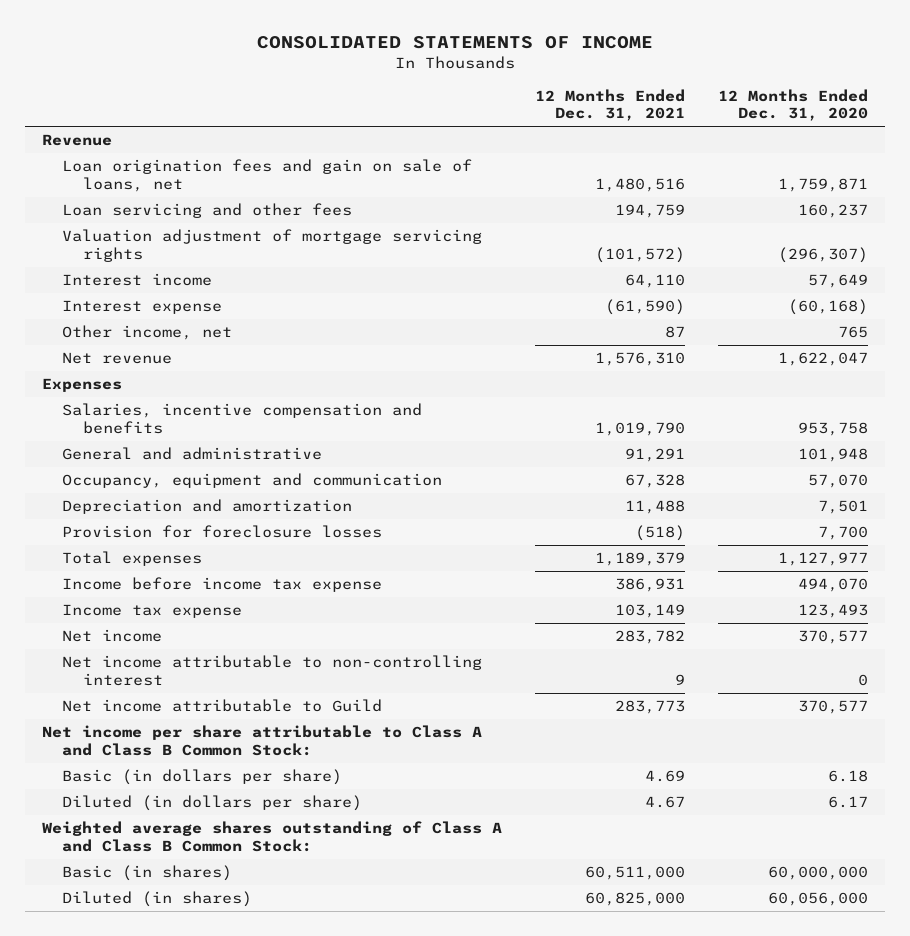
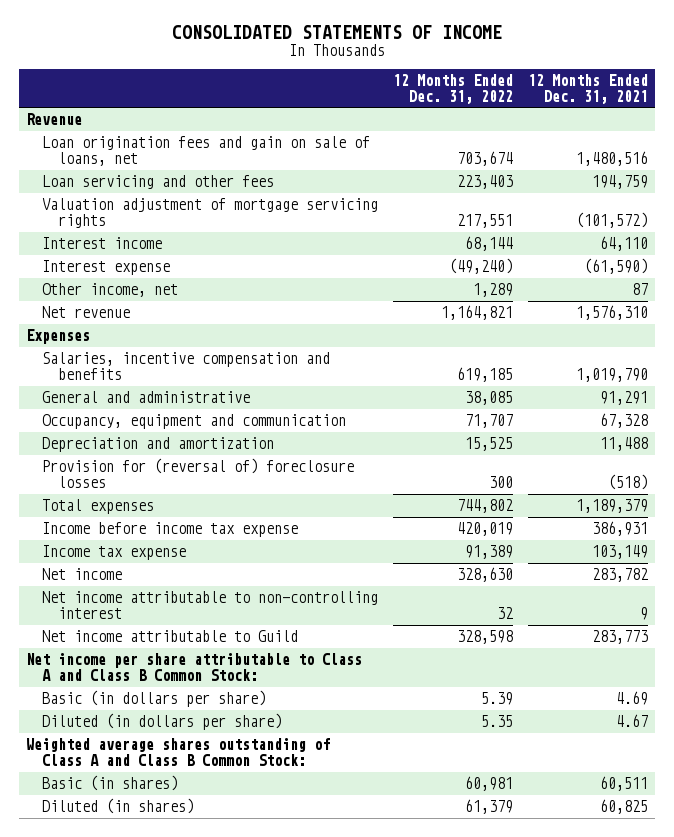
[718,88,869,122] 12 Months Ended Dec. 31, 2020 -> none
none -> [392,73,513,104] 12 Months Ended Dec. 31, 2022
[62,525,383,539] Provision for foreclosure losses -> [41,458,354,489] Provision for (reversal of) foreclosure losses
[585,866,686,881] 60,511,000 -> [599,776,648,792] 60,511
[585,892,686,907] 60,825,000 -> [599,799,648,815] 60,825

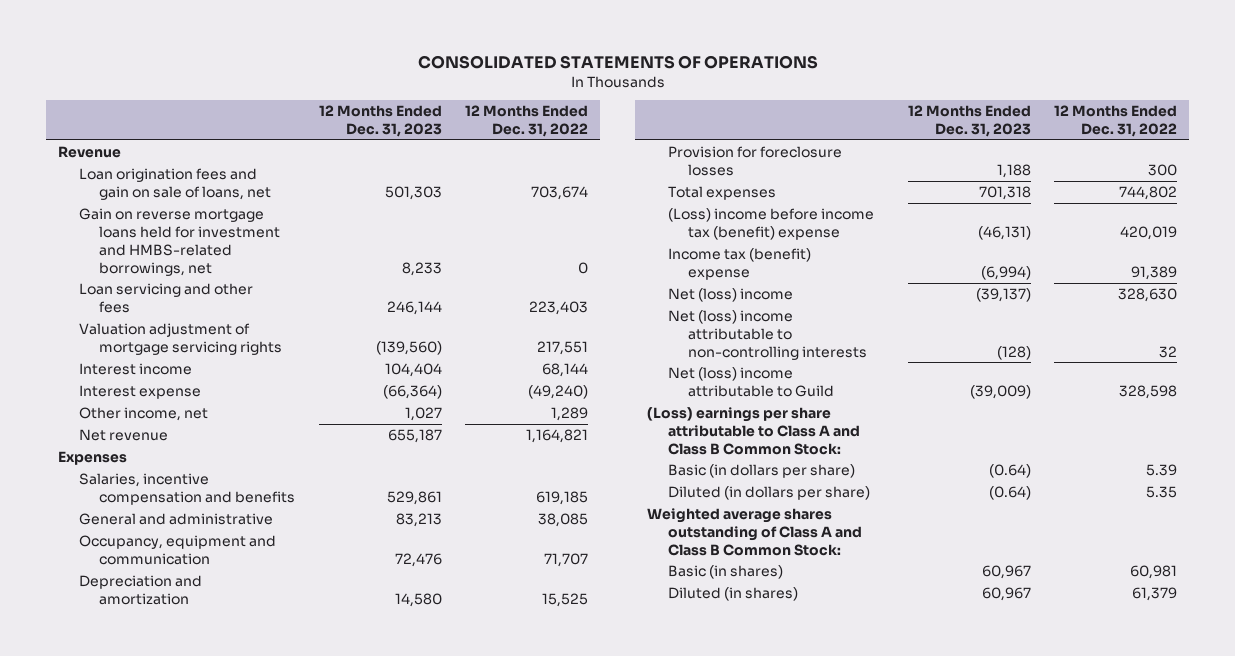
[172,24,503,39] CONSOLIDATED STATEMENTS OF INCOME -> [417,54,818,69] CONSOLIDATED STATEMENTS OF OPERATIONS
[527,73,648,104] 12 Months Ended Dec. 31, 2021 -> none
none -> [318,105,442,138] 12 Months Ended Dec. 31, 2023
none -> [78,207,281,276] Gain on reverse mortgage loans held for investment and HMBS-related borrowings, net
[41,458,354,489] Provision for (reversal of) foreclosure losses -> [667,145,842,176] Provision for foreclosure losses
[41,522,298,538] Income before income tax expense -> [667,207,874,240] (Loss) income before income tax (benefit) expense
[41,545,186,561] Income tax expense -> [667,247,811,280] Income tax (benefit) expense
[41,568,122,581] Net income -> [667,287,793,302] Net (loss) income
[41,591,378,620] Net income attributable to non-controlling interest -> [667,309,868,360] Net (loss) income attributable to non-controlling interests
[41,630,298,643] Net income attributable to Guild -> [667,366,835,397] Net (loss) income attributable to Guild
[26,653,363,682] Net income per share attributable to Class A and Class B Common Stock: -> [646,406,860,455] (Loss) earnings per share attributable to Class A and Class B Common Stock:

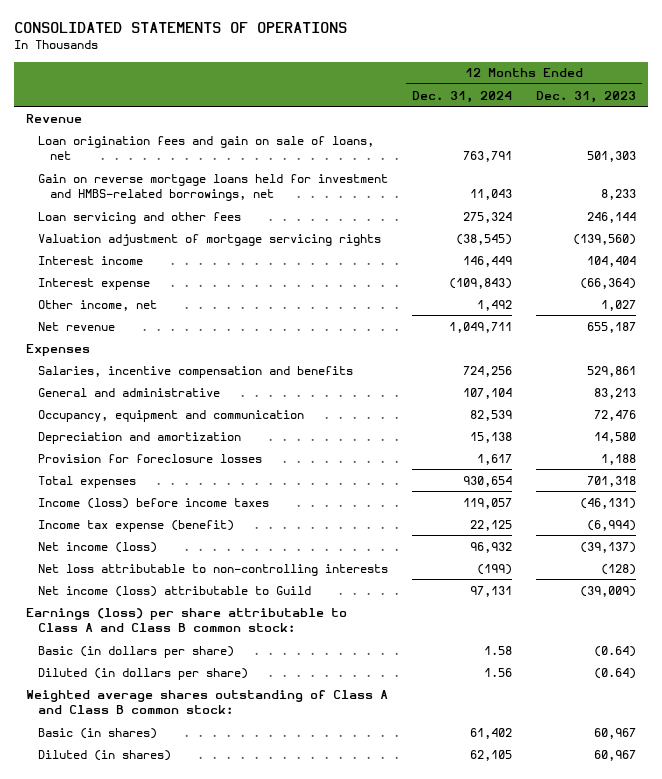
[465,105,589,138] 12 Months Ended Dec. 31, 2022 -> none
none -> [411,90,512,103] Dec. 31, 2024
[667,207,874,240] (Loss) income before income tax (benefit) expense -> [38,497,270,509] Income (loss) before income taxes
[667,247,811,280] Income tax (benefit) expense -> [38,519,235,532] Income tax expense (benefit)
[667,287,793,302] Net (loss) income -> [38,541,158,553] Net income (loss)
[667,309,868,360] Net (loss) income attributable to non-controlling interests -> [38,563,389,576] Net loss attributable to non-controlling interests
[667,366,835,397] Net (loss) income attributable to Guild -> [38,585,312,597] Net income (loss) attributable to Guild
[646,406,860,455] (Loss) earnings per share attributable to Class A and Class B Common Stock: -> [26,607,348,633] Earnings (loss) per share attributable to Class A and Class B common stock:
[646,507,862,556] Weighted average shares outstanding of Class A and Class B Common Stock: -> [26,689,389,715] Weighted average shares outstanding of Class A and Class B common stock:

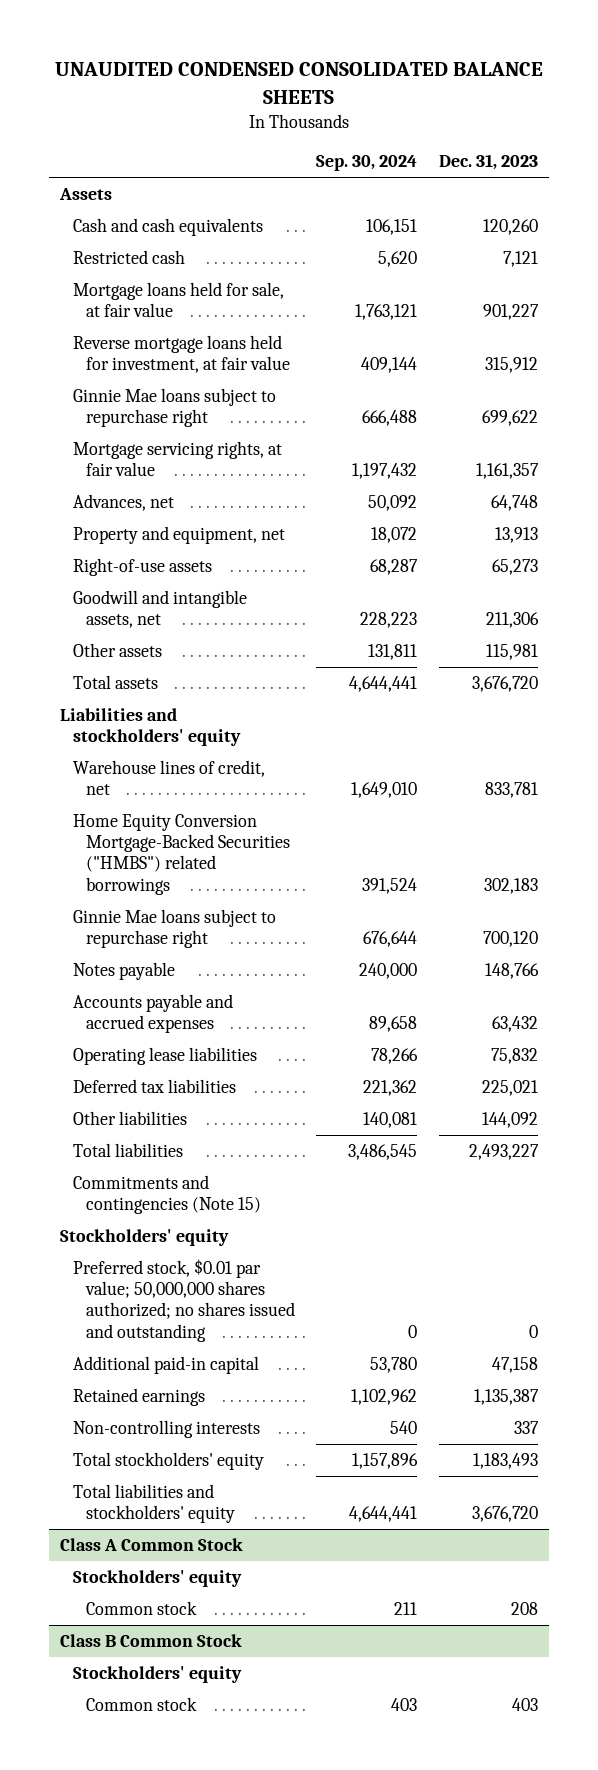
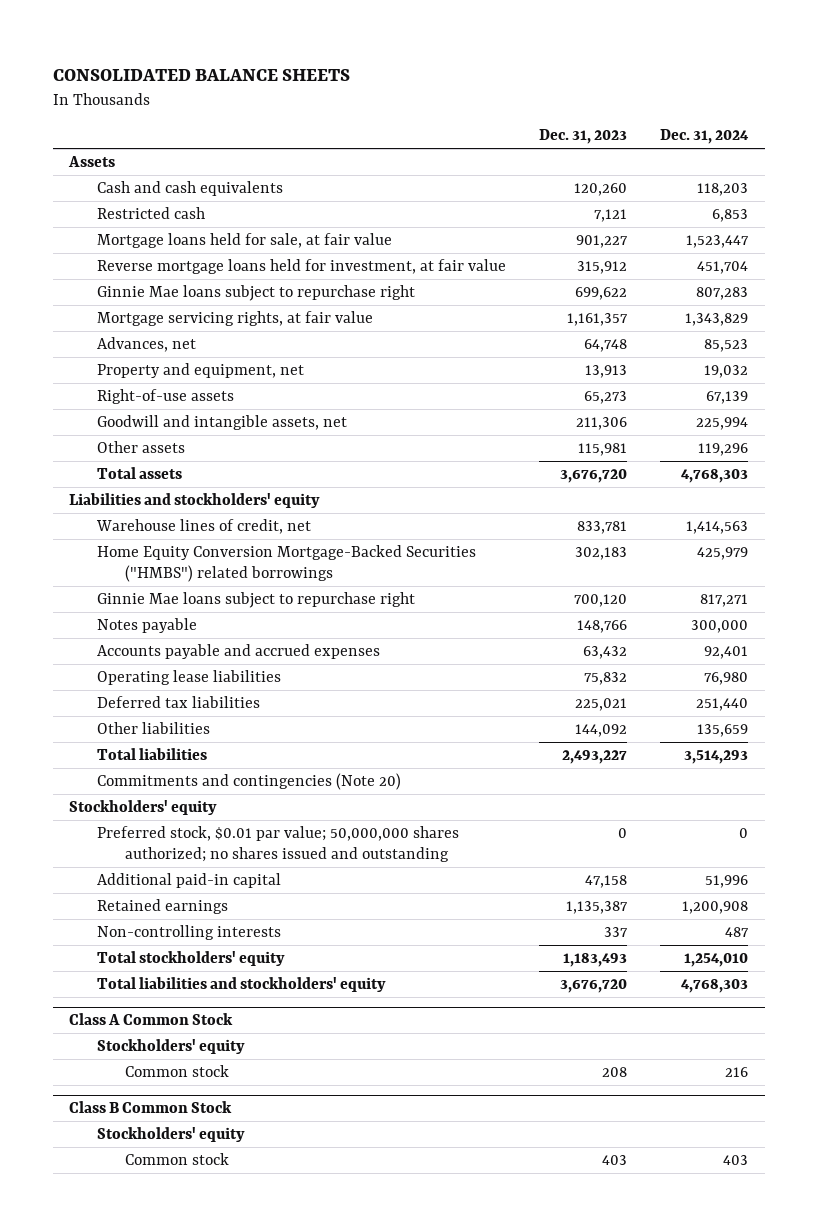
[55,62,544,104] UNAUDITED CONDENSED CONSOLIDATED BALANCE SHEETS -> [52,68,350,81] CONSOLIDATED BALANCE SHEETS
[316,155,418,172] Sep. 30, 2024 -> none
none -> [660,129,750,145] Dec. 31, 2024
[72,1175,261,1215] Commitments and contingencies (Note 15) -> [97,772,402,790] Commitments and contingencies (Note 20)

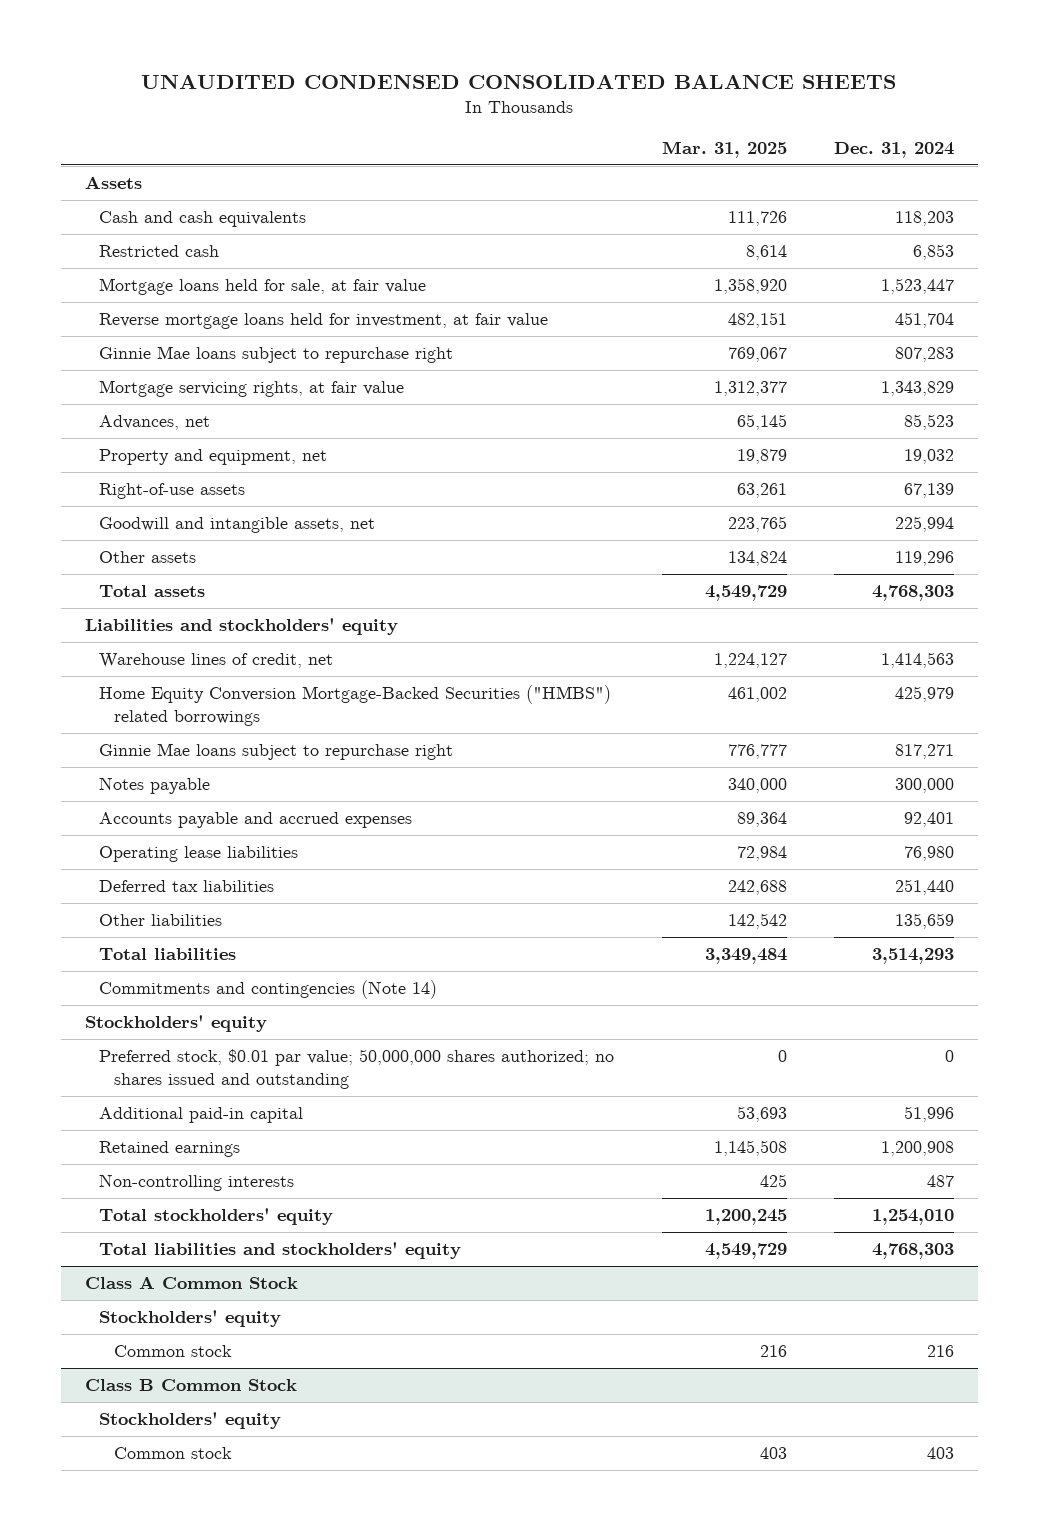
[52,68,350,81] CONSOLIDATED BALANCE SHEETS -> [141,73,897,89] UNAUDITED CONDENSED CONSOLIDATED BALANCE SHEETS
[539,129,628,145] Dec. 31, 2023 -> none
none -> [661,141,787,159] Mar. 31, 2025
[97,772,402,790] Commitments and contingencies (Note 20) -> [99,980,438,1000] Commitments and contingencies (Note 14)

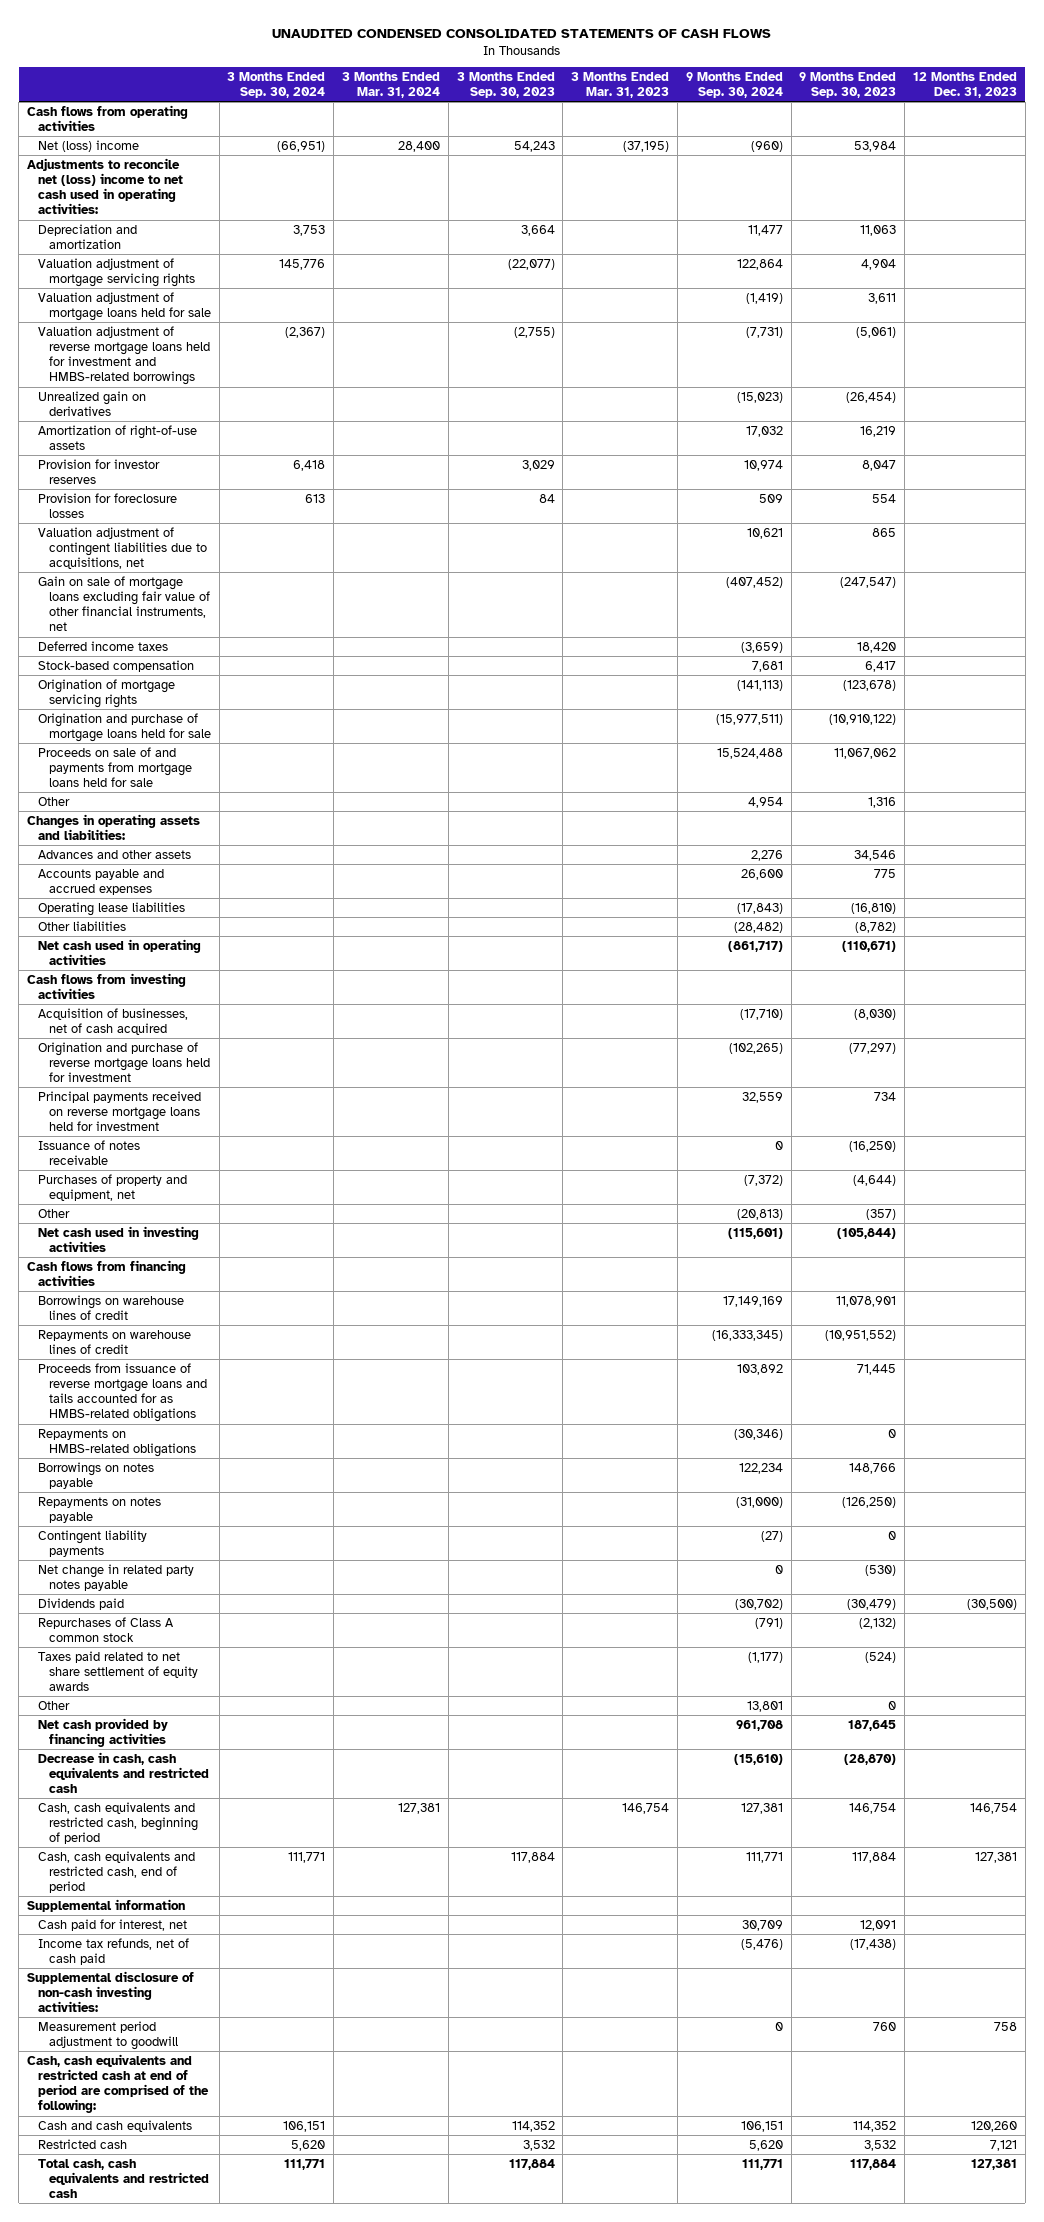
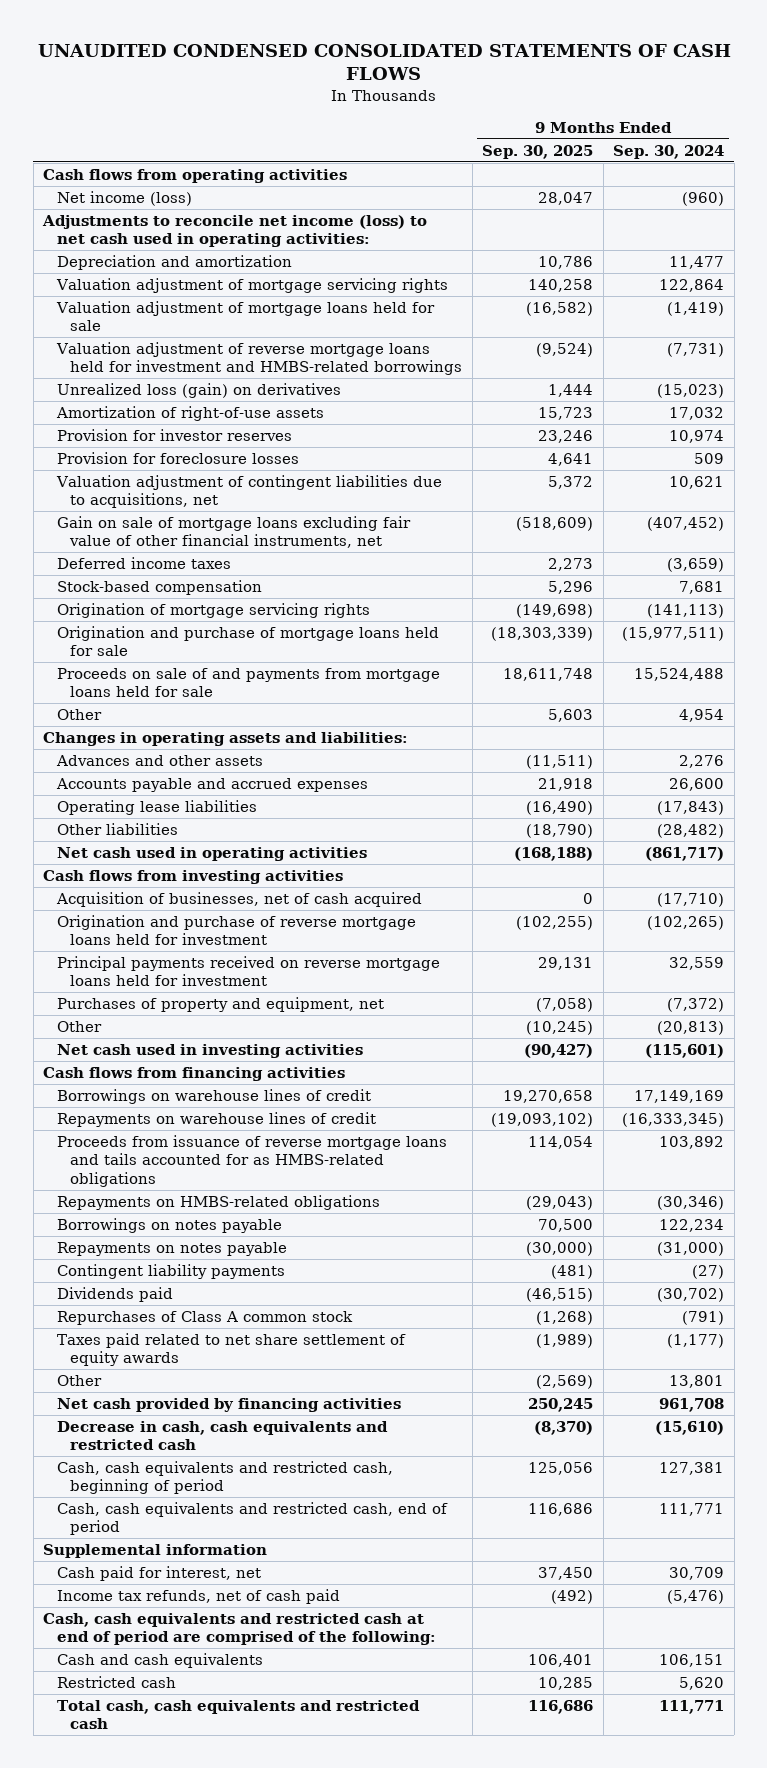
[227,71,326,99] 3 Months Ended Sep. 30, 2024 -> none
[341,71,440,99] 3 Months Ended Mar. 31, 2024 -> none
[456,71,555,99] 3 Months Ended Sep. 30, 2023 -> none
[571,71,670,99] 3 Months Ended Mar. 31, 2023 -> none
[799,71,897,99] 9 Months Ended Sep. 30, 2023 -> none
[912,71,1017,99] 12 Months Ended Dec. 31, 2023 -> none
none -> [482,145,594,160] Sep. 30, 2025
[38,139,140,152] Net (loss) income -> [56,191,192,207] Net income (loss)
[27,157,184,215] Adjustments to reconcile net (loss) income to net cash used in operating activities: -> [42,215,428,248] Adjustments to reconcile net income (loss) to net cash used in operating activities:
[38,390,147,416] Unrealized gain on derivatives -> [56,383,341,399] Unrealized loss (gain) on derivatives
[38,1139,141,1165] Issuance of notes receivable -> none
[38,1563,195,1591] Net change in related party notes payable -> none
[27,1970,195,2013] Supplemental disclosure of non-cash investing activities: -> none
[38,2020,178,2050] Measurement period adjustment to goodwill -> none

